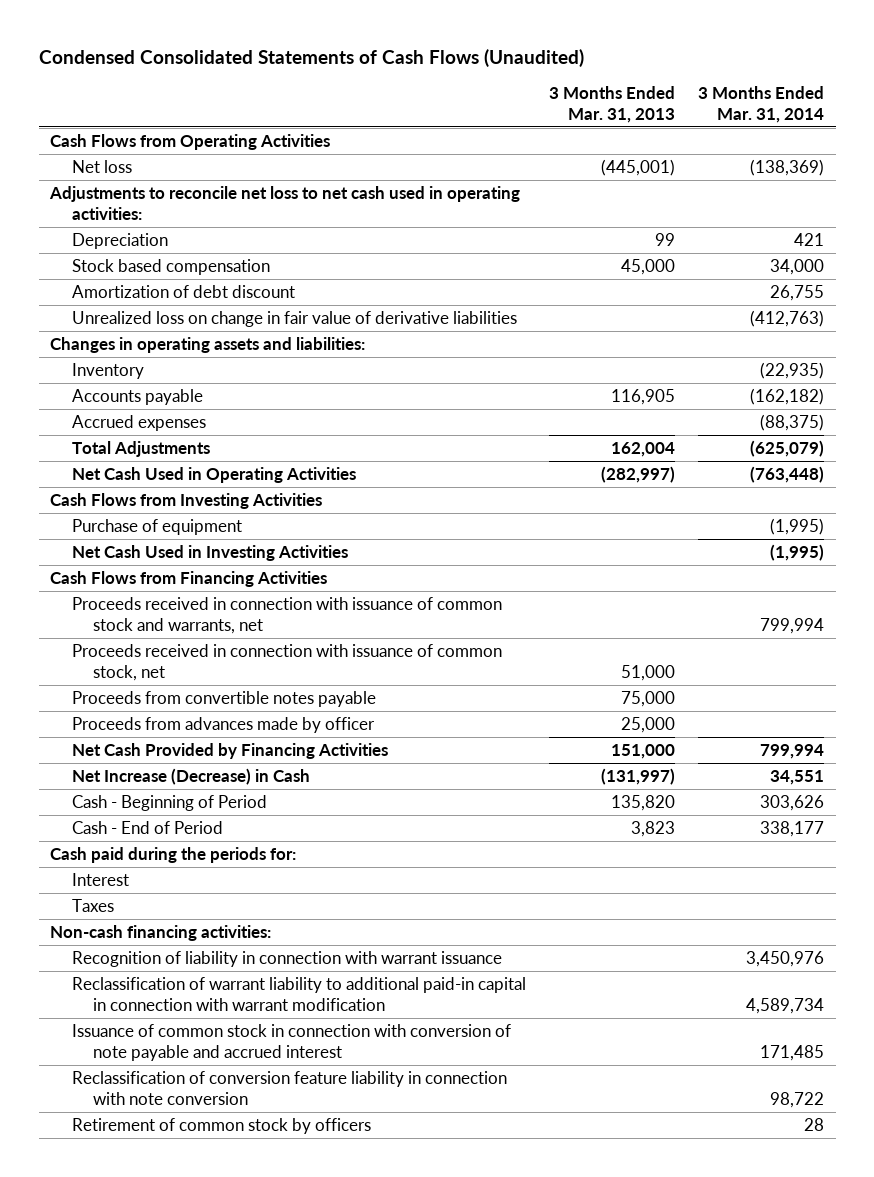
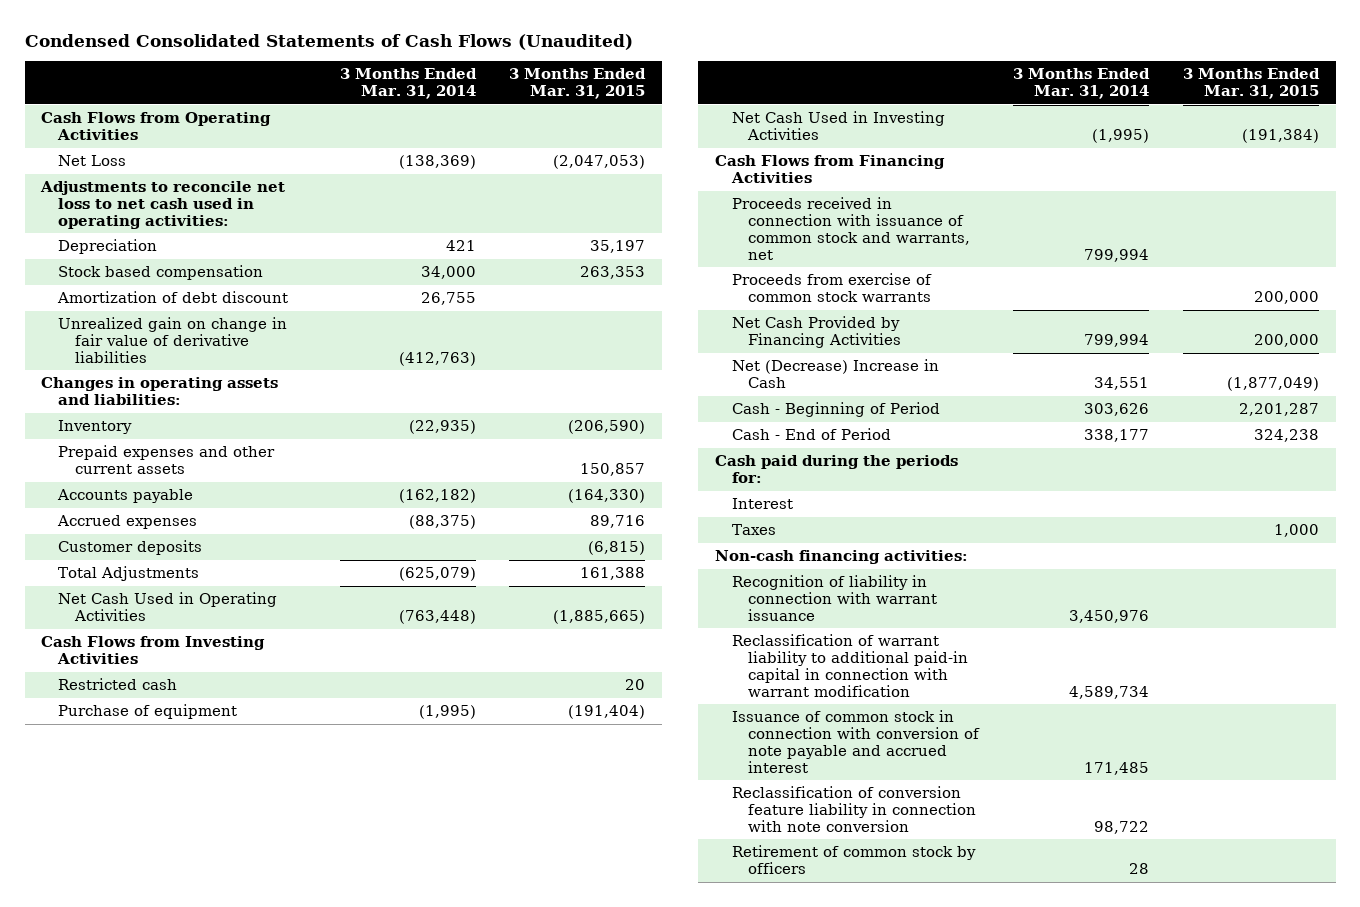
[549,86,676,123] 3 Months Ended Mar. 31, 2013 -> none
none -> [509,68,647,100] 3 Months Ended Mar. 31, 2015
[71,159,132,173] Net loss -> [58,155,127,167] Net Loss
[71,310,517,327] Unrealized loss on change in fair value of derivative liabilities -> [58,317,288,363] Unrealized gain on change in fair value of derivative liabilities
none -> [58,445,276,474] Prepaid expenses and other current assets
none -> [58,540,203,556] Customer deposits
none -> [58,678,178,691] Restricted cash
[71,643,502,681] Proceeds received in connection with issuance of common stock, net -> none
[71,690,376,707] Proceeds from convertible notes payable -> none
[71,716,375,733] Proceeds from advances made by officer -> none
none -> [731,273,932,302] Proceeds from exercise of common stock warrants
[71,767,310,785] Net Increase (Decrease) in Cash -> [731,359,939,388] Net (Decrease) Increase in Cash

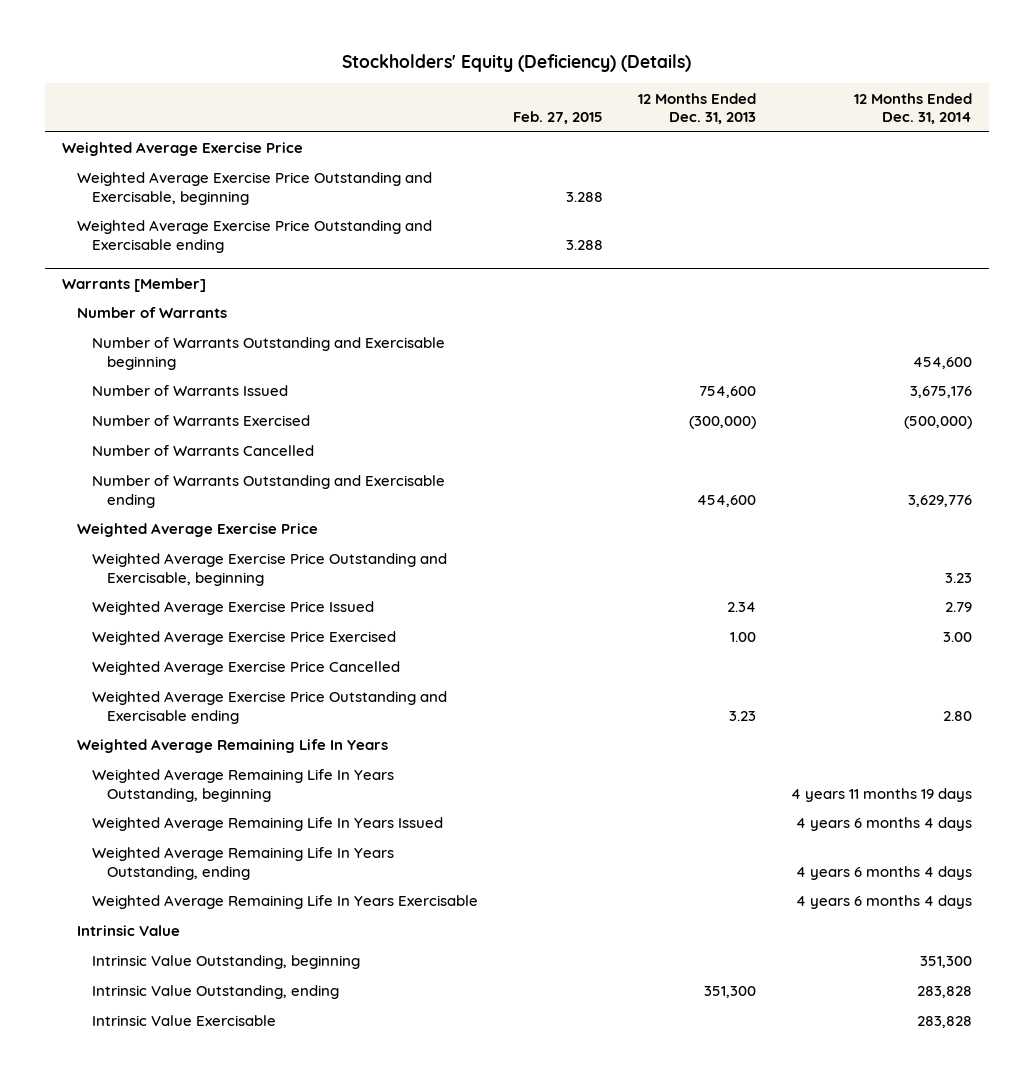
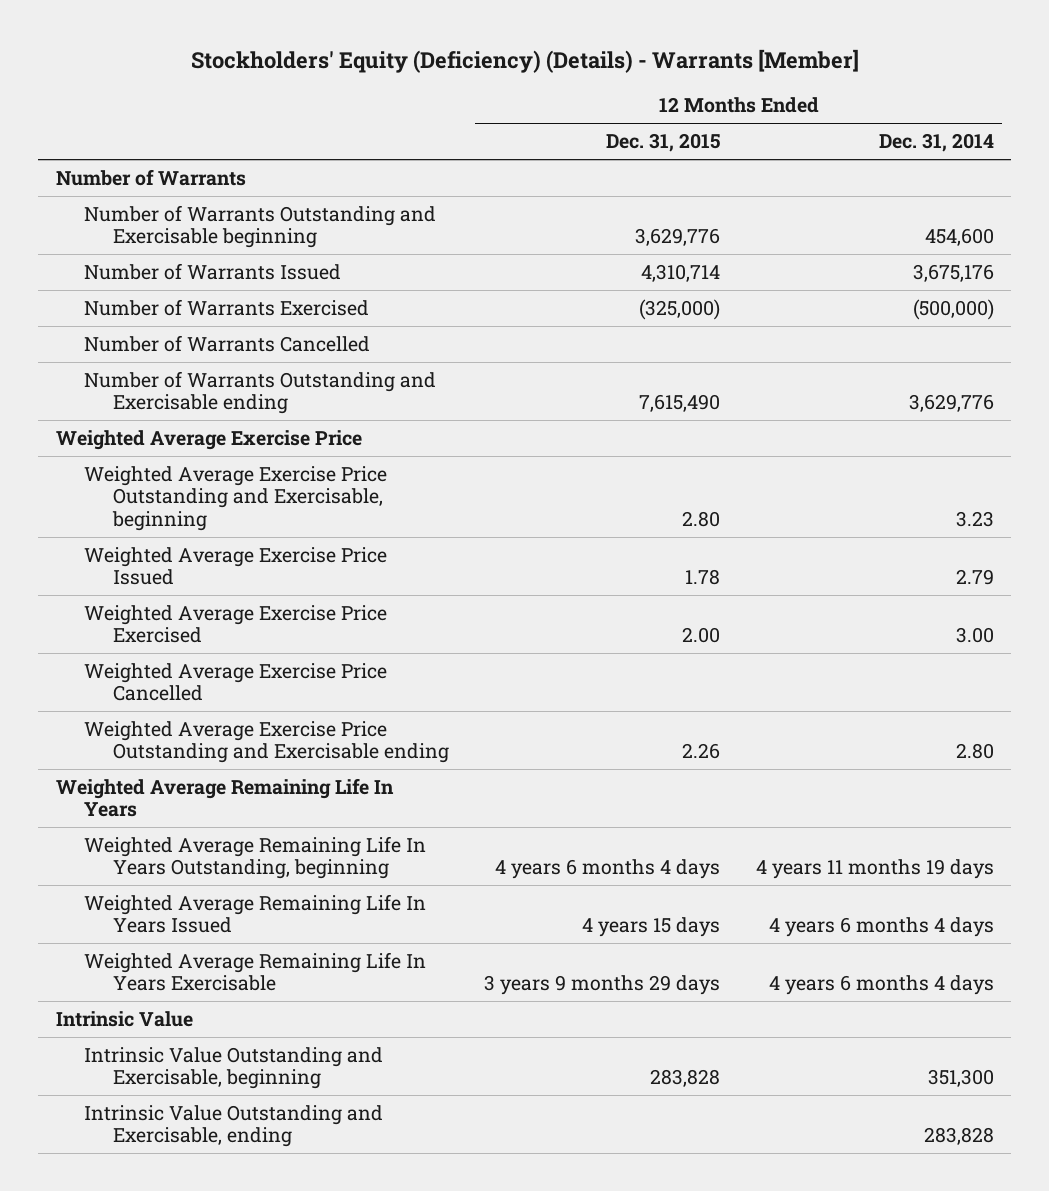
[342,54,692,73] Stockholders' Equity (Deficiency) (Details) -> [190,49,859,74] Stockholders' Equity (Deficiency) (Details) - Warrants [Member]
[513,111,604,125] Feb. 27, 2015 -> none
[638,92,757,125] 12 Months Ended Dec. 31, 2013 -> none
none -> [606,133,721,153] Dec. 31, 2015
[62,142,304,157] Weighted Average Exercise Price -> none
[77,172,433,205] Weighted Average Exercise Price Outstanding and Exercisable, beginning -> none
[77,220,433,253] Weighted Average Exercise Price Outstanding and Exercisable ending -> none
[62,277,207,292] Warrants [Member] -> none
[92,847,395,880] Weighted Average Remaining Life In Years Outstanding, ending -> none
[92,1015,277,1027] Intrinsic Value Exercisable -> none
[92,955,361,970] Intrinsic Value Outstanding, beginning -> [84,1046,384,1090] Intrinsic Value Outstanding and Exercisable, beginning
[92,985,340,1000] Intrinsic Value Outstanding, ending -> [84,1104,384,1148] Intrinsic Value Outstanding and Exercisable, ending

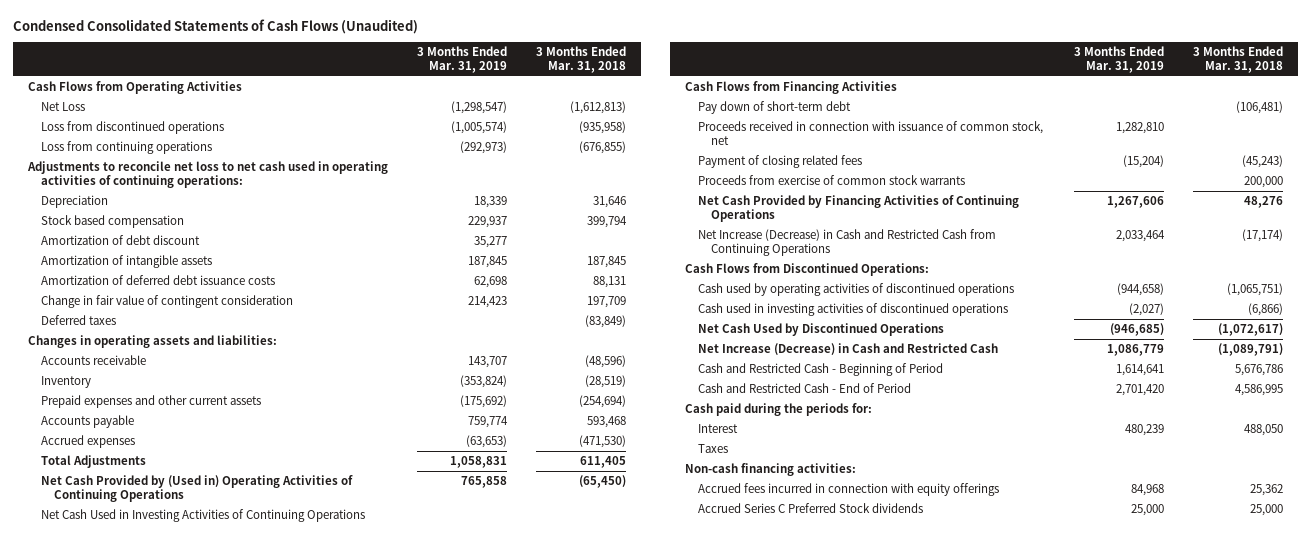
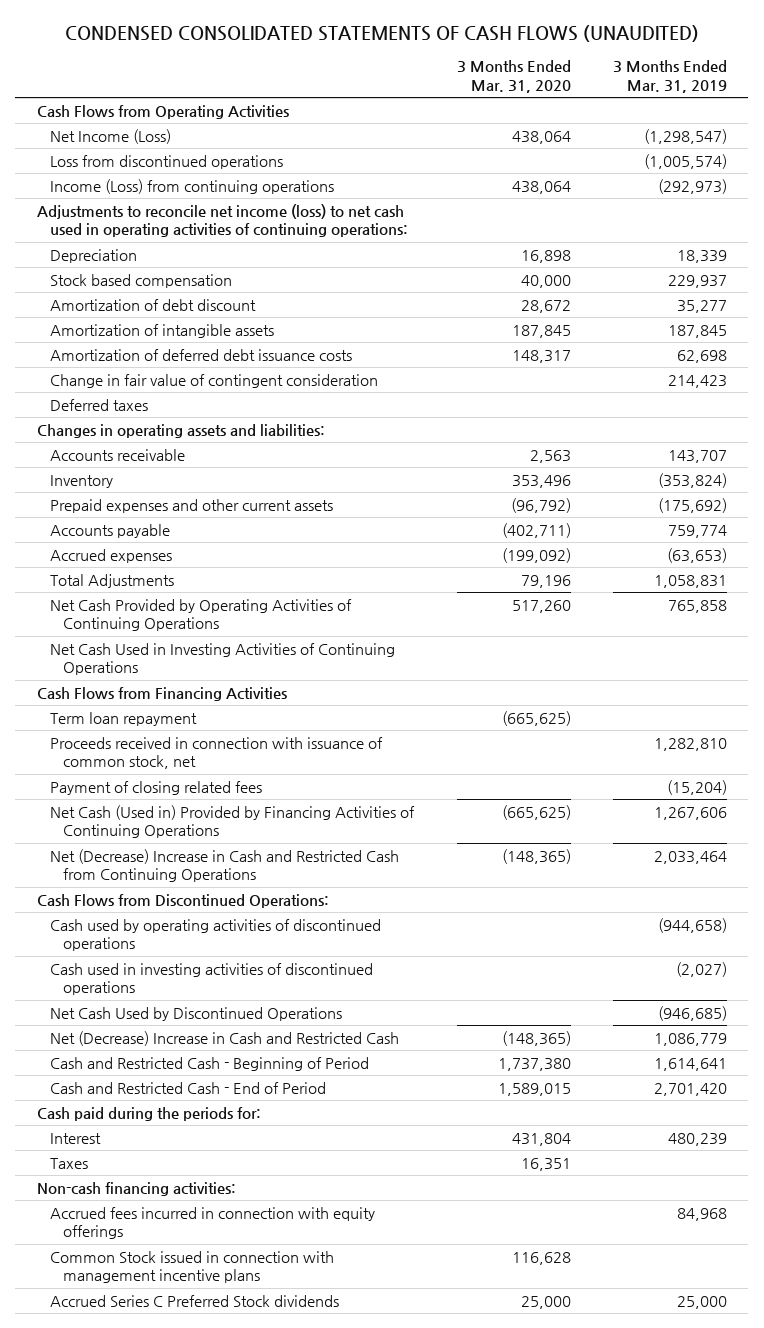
[12,18,418,34] Condensed Consolidated Statements of Cash Flows (Unaudited) -> [64,24,699,42] CONDENSED CONSOLIDATED STATEMENTS OF CASH FLOWS (UNAUDITED)
[536,46,627,74] 3 Months Ended Mar. 31, 2018 -> none
none -> [456,60,571,94] 3 Months Ended Mar. 31, 2020
[40,102,85,112] Net Loss -> [49,128,171,144] Net Income (Loss)
[40,141,212,155] Loss from continuing operations -> [49,178,334,194] Income (Loss) from continuing operations
[26,161,388,189] Adjustments to reconcile net loss to net cash used in operating activities of continuing operations: -> [36,203,408,238] Adjustments to reconcile net income (loss) to net cash used in operating activities of continuing operations:
[40,475,353,503] Net Cash Provided by (Used in) Operating Activities of Continuing Operations -> [49,598,352,632] Net Cash Provided by Operating Activities of Continuing Operations
[697,101,851,115] Pay down of short-term debt -> none
none -> [49,711,197,726] Term loan repayment
[697,175,965,186] Proceeds from exercise of common stock warrants -> none
[697,195,1019,223] Net Cash Provided by Financing Activities of Continuing Operations -> [49,804,415,839] Net Cash (Used in) Provided by Financing Activities of Continuing Operations
[697,229,996,257] Net Increase (Decrease) in Cash and Restricted Cash from Continuing Operations -> [49,848,399,883] Net (Decrease) Increase in Cash and Restricted Cash from Continuing Operations
[697,343,998,356] Net Increase (Decrease) in Cash and Restricted Cash -> [49,1030,399,1046] Net (Decrease) Increase in Cash and Restricted Cash
none -> [49,1250,334,1284] Common Stock issued in connection with management incentive plans

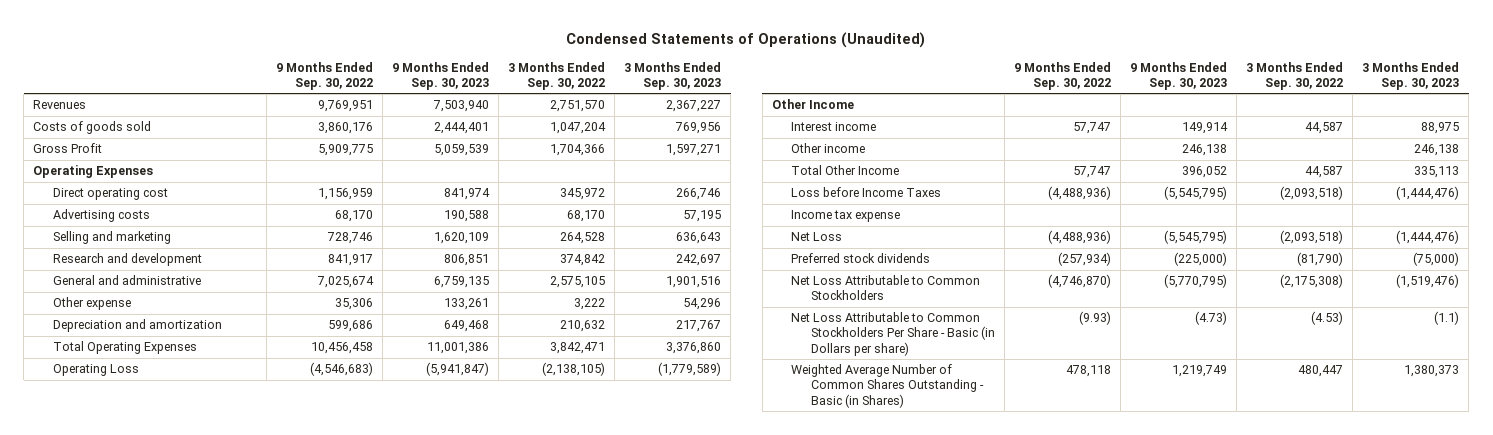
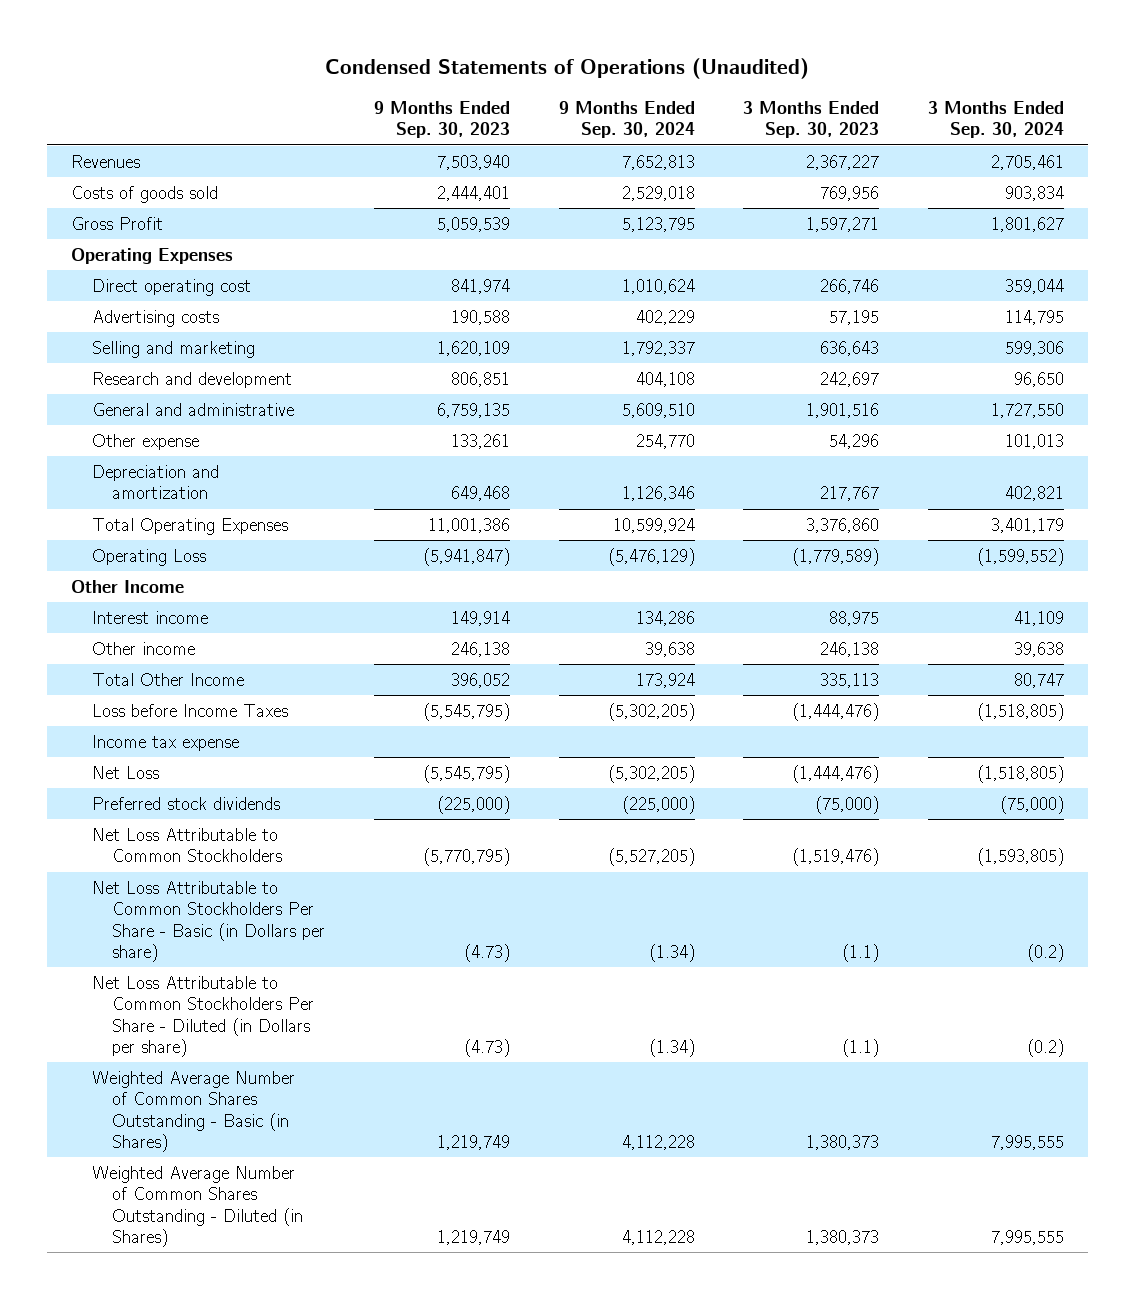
[275,61,373,90] 9 Months Ended Sep. 30, 2022 -> none
[507,61,605,90] 3 Months Ended Sep. 30, 2022 -> none
none -> [558,100,695,139] 9 Months Ended Sep. 30, 2024
none -> [927,100,1064,139] 3 Months Ended Sep. 30, 2024
none -> [91,975,315,1057] Net Loss Attributable to Common Stockholders Per Share - Diluted (in Dollars per share)
none -> [91,1165,304,1247] Weighted Average Number of Common Shares Outstanding - Diluted (in Shares)

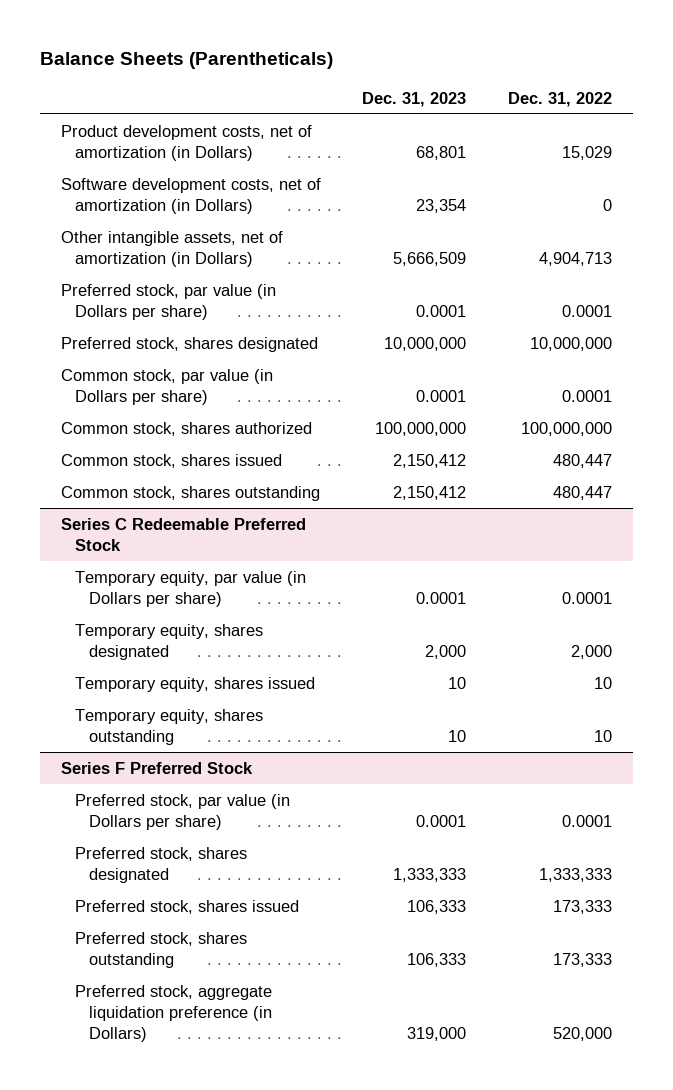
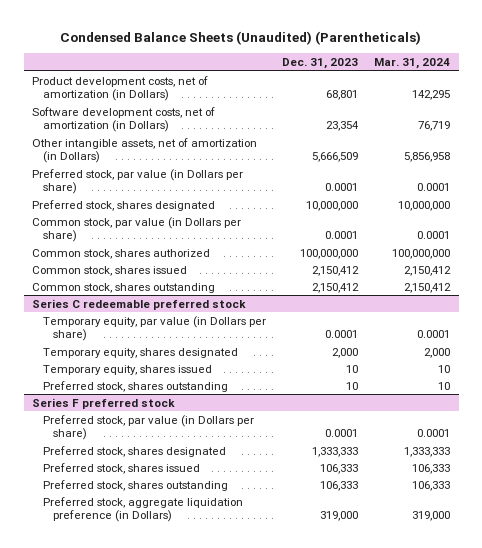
[39,52,333,70] Balance Sheets (Parentheticals) -> [60,30,422,45] Condensed Balance Sheets (Unaudited) (Parentheticals)
[508,91,613,107] Dec. 31, 2022 -> none
none -> [374,58,451,70] Mar. 31, 2024
[60,517,306,552] Series C Redeemable Preferred Stock -> [31,298,246,310] Series C redeemable preferred stock
[74,708,263,746] Temporary equity, shares outstanding -> [42,380,228,392] Preferred stock, shares outstanding
[60,761,253,774] Series F Preferred Stock -> [31,397,175,409] Series F preferred stock

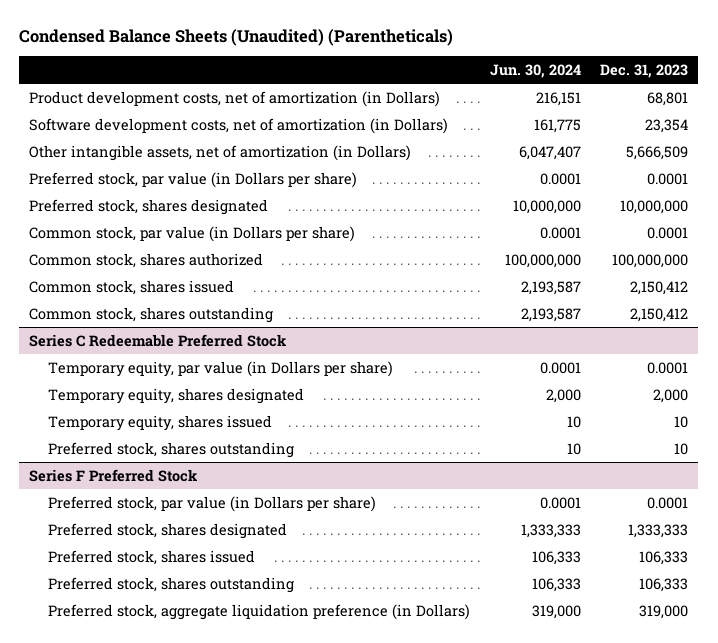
[374,58,451,70] Mar. 31, 2024 -> none
none -> [489,63,581,78] Jun. 30, 2024
[31,298,246,310] Series C redeemable preferred stock -> [29,333,288,347] Series C Redeemable Preferred Stock
[31,397,175,409] Series F preferred stock -> [29,468,199,482] Series F Preferred Stock

